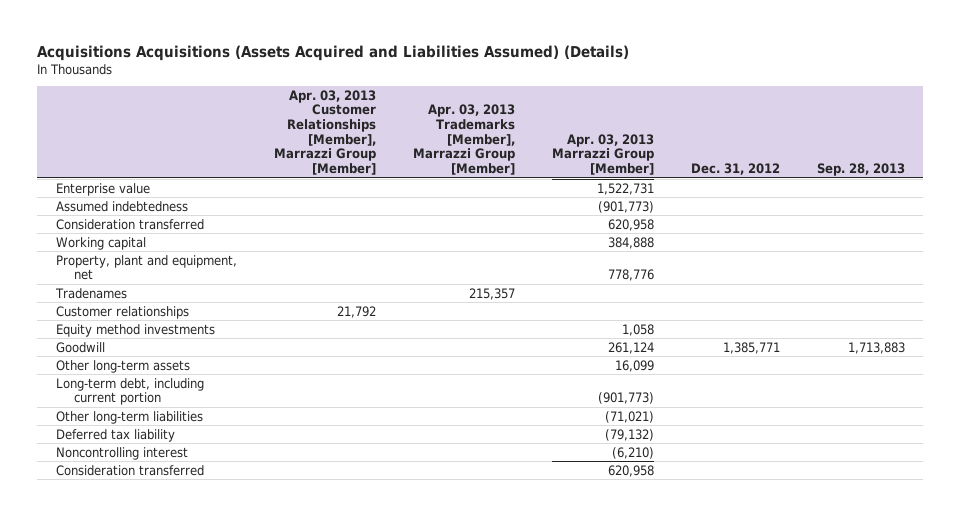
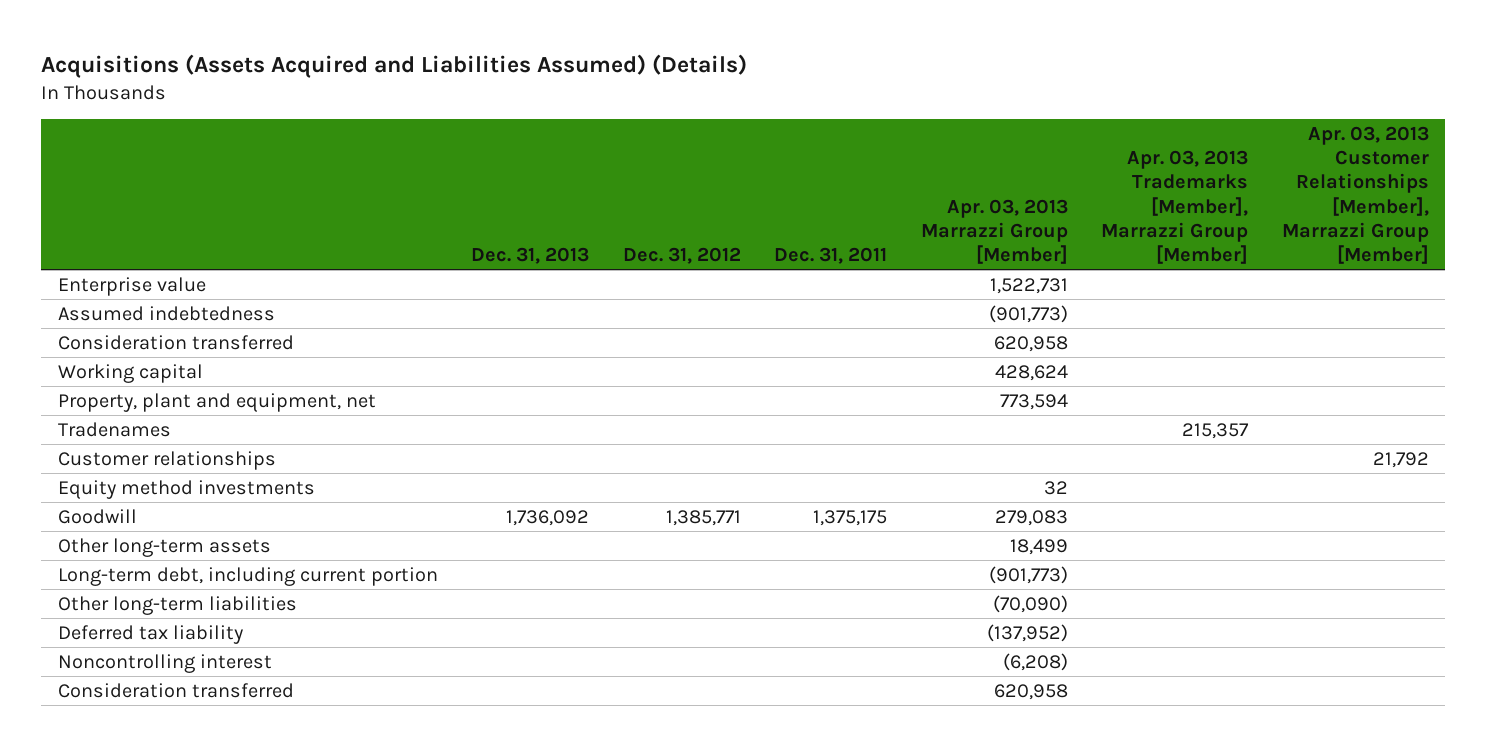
[37,44,630,61] Acquisitions Acquisitions (Assets Acquired and Liabilities Assumed) (Details) -> [41,54,748,79] Acquisitions (Assets Acquired and Liabilities Assumed) (Details)
[816,163,905,177] Sep. 28, 2013 -> none
none -> [471,247,590,265] Dec. 31, 2013
none -> [774,247,888,265] Dec. 31, 2011
[607,236,654,249] 384,888 -> [994,364,1068,381] 428,624
[607,269,654,282] 778,776 -> [999,393,1068,410] 773,594
[621,323,654,336] 1,058 -> [1043,480,1068,495] 32
[607,341,654,354] 261,124 -> [994,509,1068,526] 279,083
[614,359,654,372] 16,099 -> [1009,538,1068,555] 18,499
[604,410,654,423] (71,021) -> [992,594,1068,613] (70,090)
[604,428,654,441] (79,132) -> [986,623,1068,642] (137,952)
[611,446,654,459] (6,210) -> [1002,652,1068,671] (6,208)

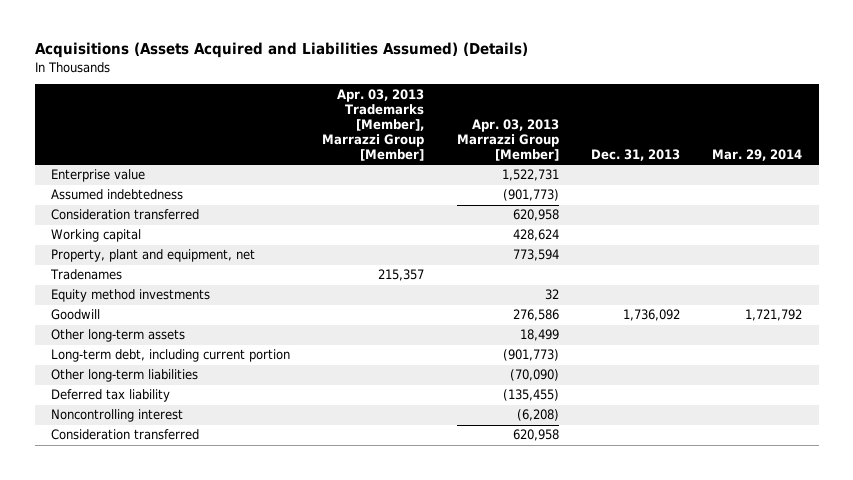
[622,247,741,265] Dec. 31, 2012 -> none
[774,247,888,265] Dec. 31, 2011 -> none
[1281,125,1429,265] Apr. 03, 2013 Customer Relationships [Member], Marrazzi Group [Member] -> none
none -> [712,149,803,162] Mar. 29, 2014
[57,450,276,470] Customer relationships -> none
[994,509,1068,526] 279,083 -> [512,309,559,322] 276,586
[986,623,1068,642] (137,952) -> [502,389,559,402] (135,455)

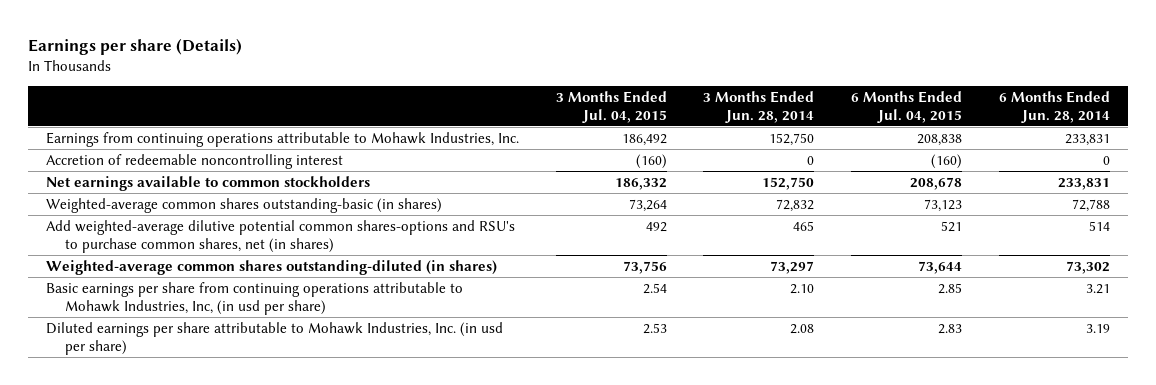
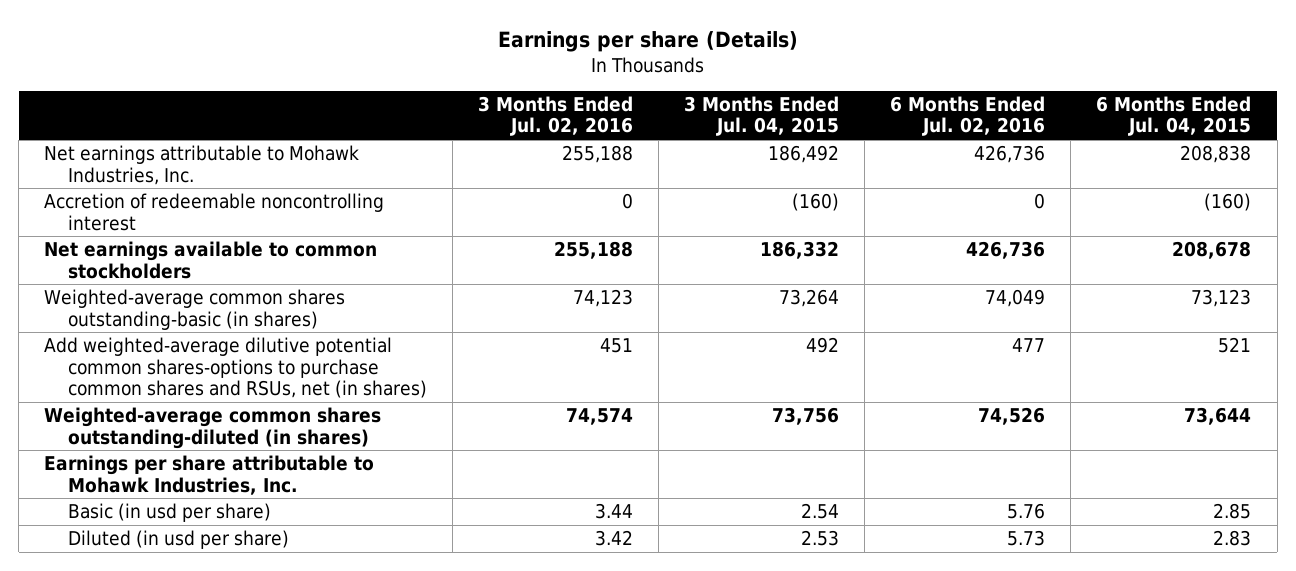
[703,90,815,123] 3 Months Ended Jun. 28, 2014 -> none
[998,90,1110,123] 6 Months Ended Jun. 28, 2014 -> none
none -> [478,95,634,137] 3 Months Ended Jul. 02, 2016
none -> [890,95,1046,137] 6 Months Ended Jul. 02, 2016
[45,131,519,147] Earnings from continuing operations attributable to Mohawk Industries, Inc. -> [44,145,360,185] Net earnings attributable to Mohawk Industries, Inc.
[45,219,515,253] Add weighted-average dilutive potential common shares-options and RSU's to purchase common shares, net (in shares) -> [44,337,427,398] Add weighted-average dilutive potential common shares-options to purchase common shares and RSUs, net (in shares)
none -> [44,455,375,495] Earnings per share attributable to Mohawk Industries, Inc.
[45,281,463,315] Basic earnings per share from continuing operations attributable to Mohawk Industries, Inc, (in usd per share) -> [67,503,271,523] Basic (in usd per share)
[45,321,503,355] Diluted earnings per share attributable to Mohawk Industries, Inc. (in usd per share) -> [67,530,289,550] Diluted (in usd per share)

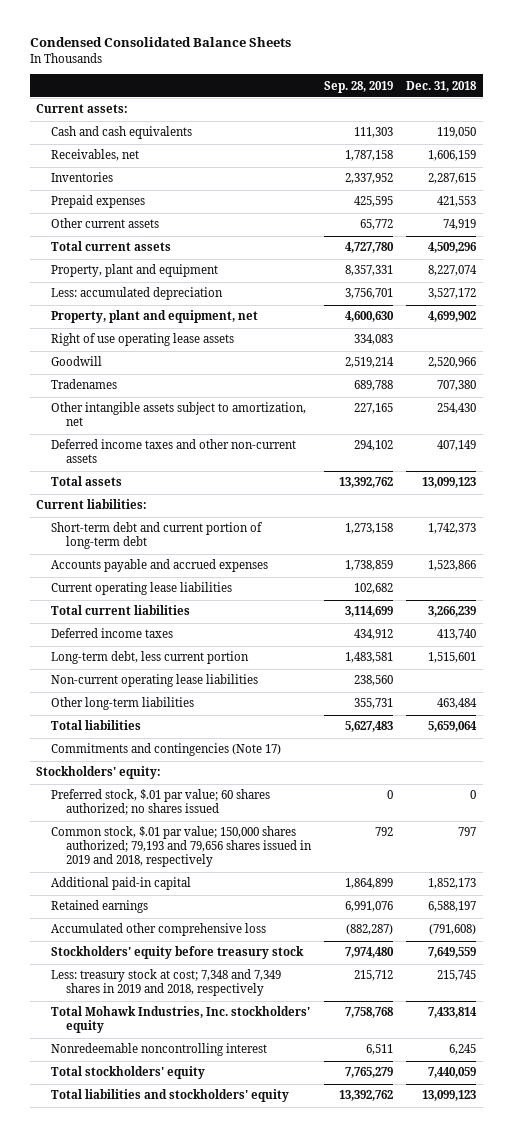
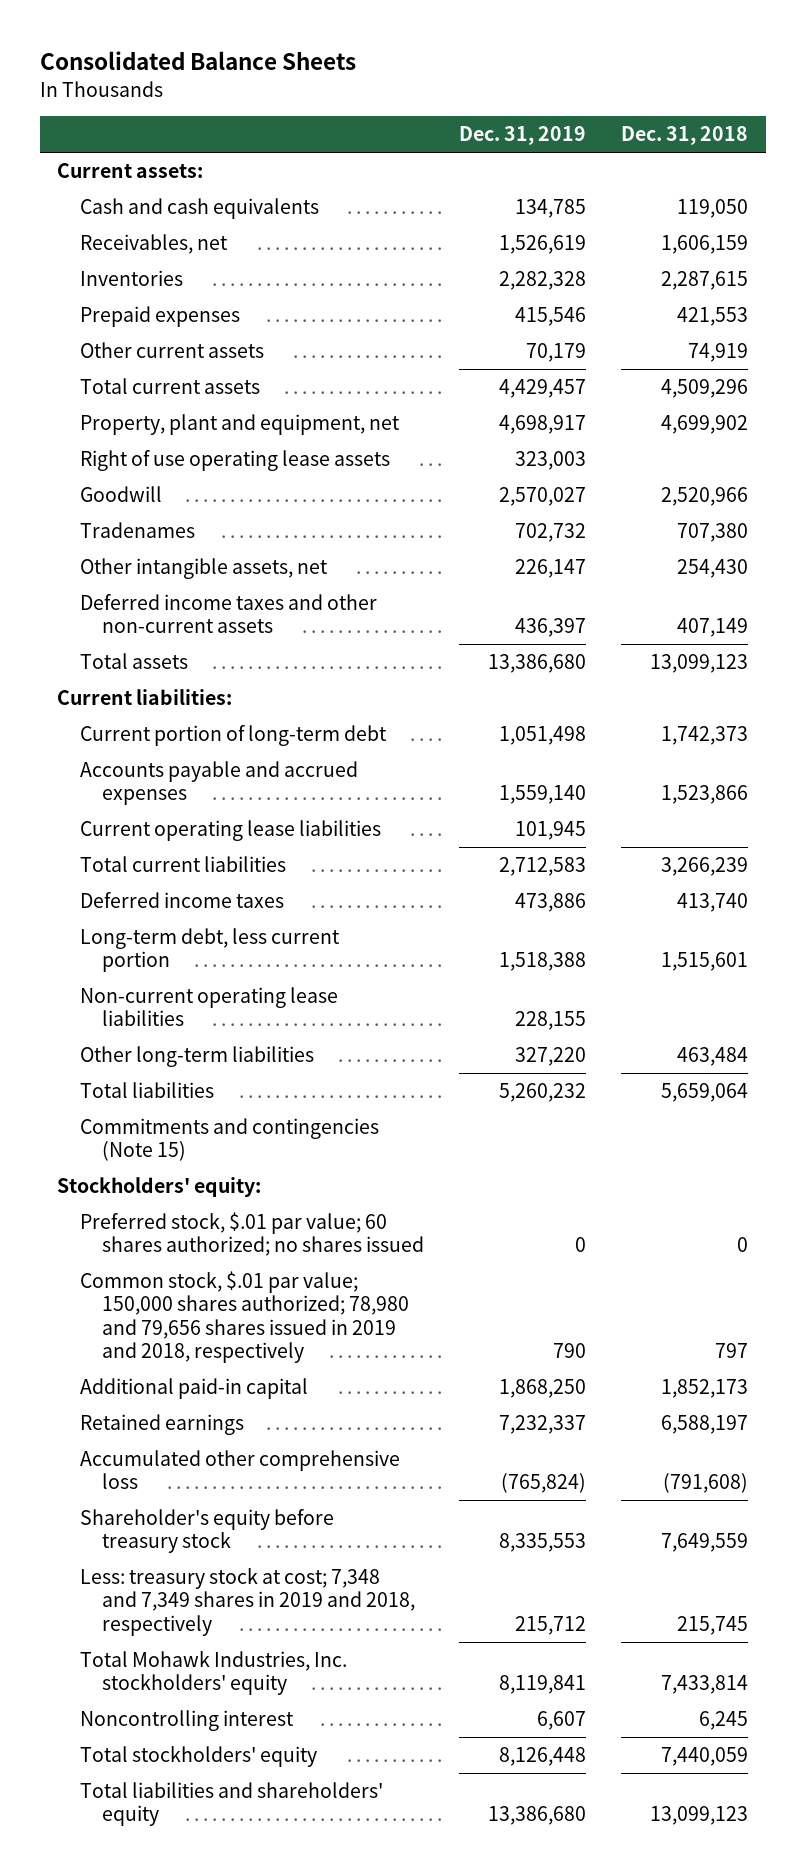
[29,37,291,48] Condensed Consolidated Balance Sheets -> [39,51,356,71] Consolidated Balance Sheets
[324,80,394,93] Sep. 28, 2019 -> none
none -> [459,126,587,146] Dec. 31, 2019
[51,264,219,278] Property, plant and equipment -> none
[51,287,224,301] Less: accumulated depreciation -> none
[51,402,307,427] Other intangible assets subject to amortization, net -> [79,558,328,580] Other intangible assets, net
[51,522,264,550] Short-term debt and current portion of long-term debt -> [79,725,387,747] Current portion of long-term debt
[51,743,282,757] Commitments and contingencies (Note 17) -> [79,1118,379,1162] Commitments and contingencies (Note 15)
[51,826,312,868] Common stock, $.01 par value; 150,000 shares authorized; 79,193 and 79,656 shares issued in 2019 and 2018, respectively -> [79,1271,410,1364] Common stock, $.01 par value; 150,000 shares authorized; 78,980 and 79,656 shares issued in 2019 and 2018, respectively
[51,946,305,960] Stockholders' equity before treasury stock -> [79,1509,334,1554] Shareholder's equity before treasury stock
[51,1043,268,1057] Nonredeemable noncontrolling interest -> [79,1710,294,1732] Noncontrolling interest
[51,1089,290,1103] Total liabilities and stockholders' equity -> [79,1782,383,1827] Total liabilities and shareholders' equity

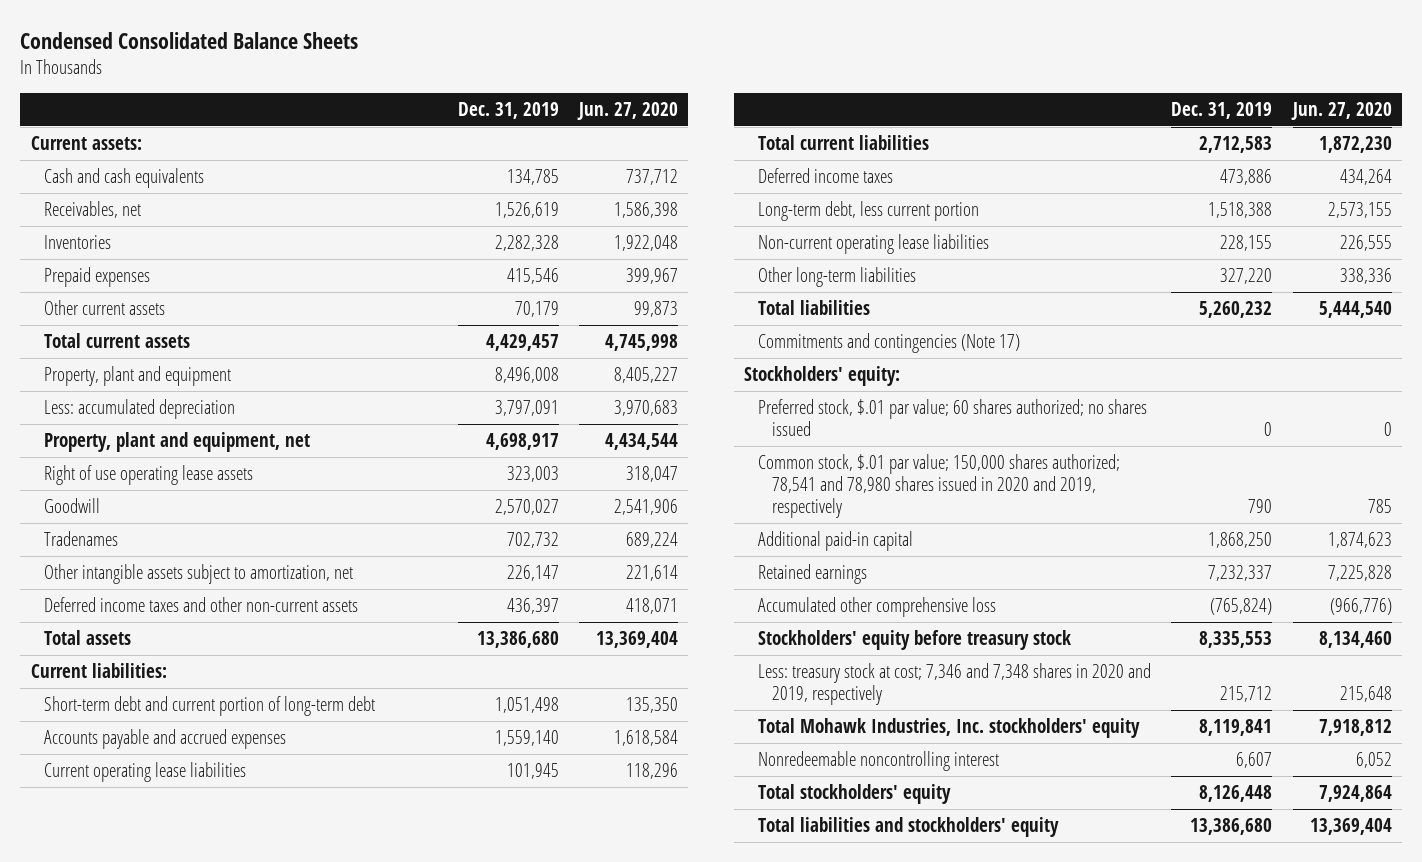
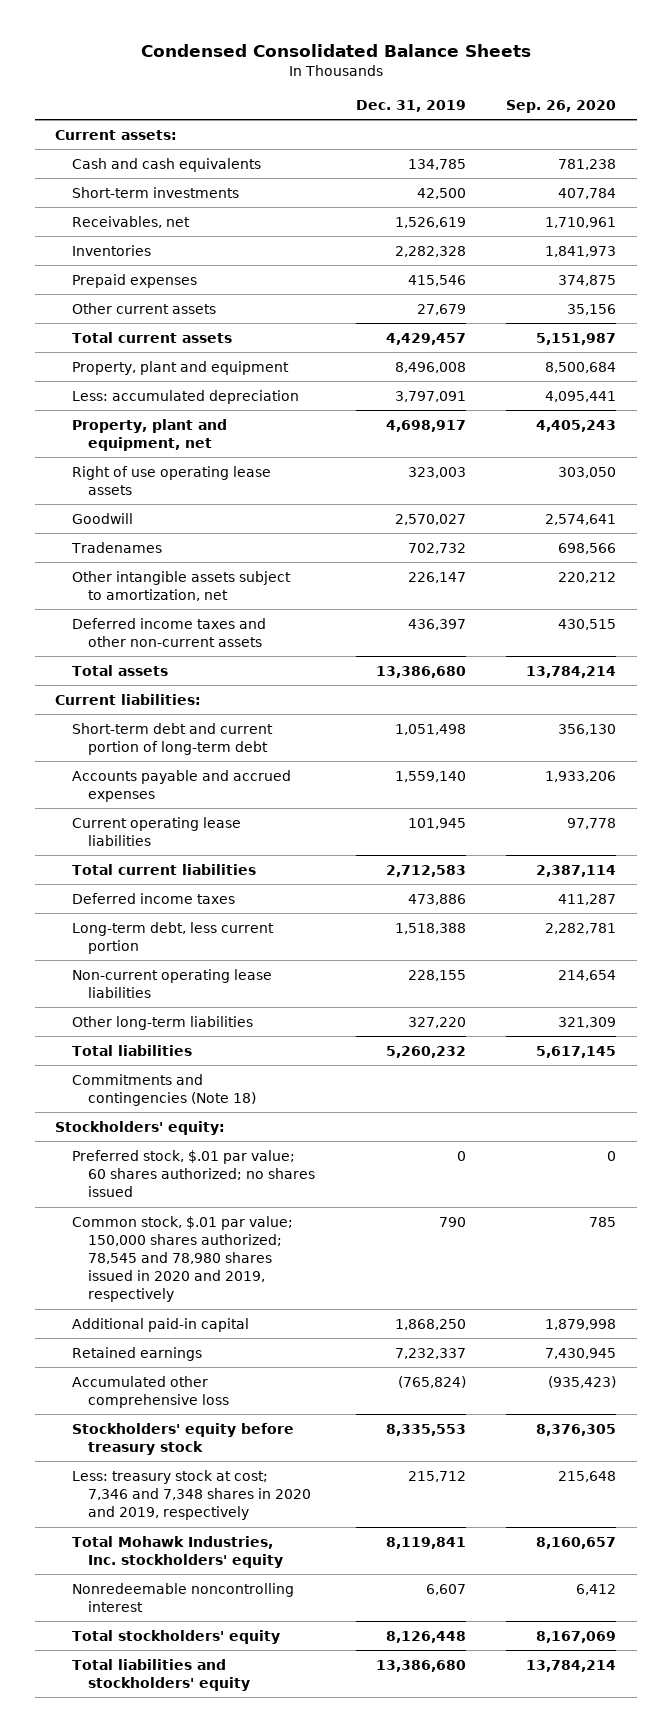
[576,101,678,120] Jun. 27, 2020 -> none
none -> [506,99,617,113] Sep. 26, 2020
none -> [71,186,239,198] Short-term investments
[514,300,559,317] 70,179 -> [416,303,466,315] 27,679
[758,332,1021,353] Commitments and contingencies (Note 17) -> [71,1073,257,1106] Commitments and contingencies (Note 18)
[758,453,1121,518] Common stock, $.01 par value; 150,000 shares authorized; 78,541 and 78,980 shares issued in 2020 and 2019, respectively -> [71,1215,293,1303] Common stock, $.01 par value; 150,000 shares authorized; 78,545 and 78,980 shares issued in 2020 and 2019, respectively

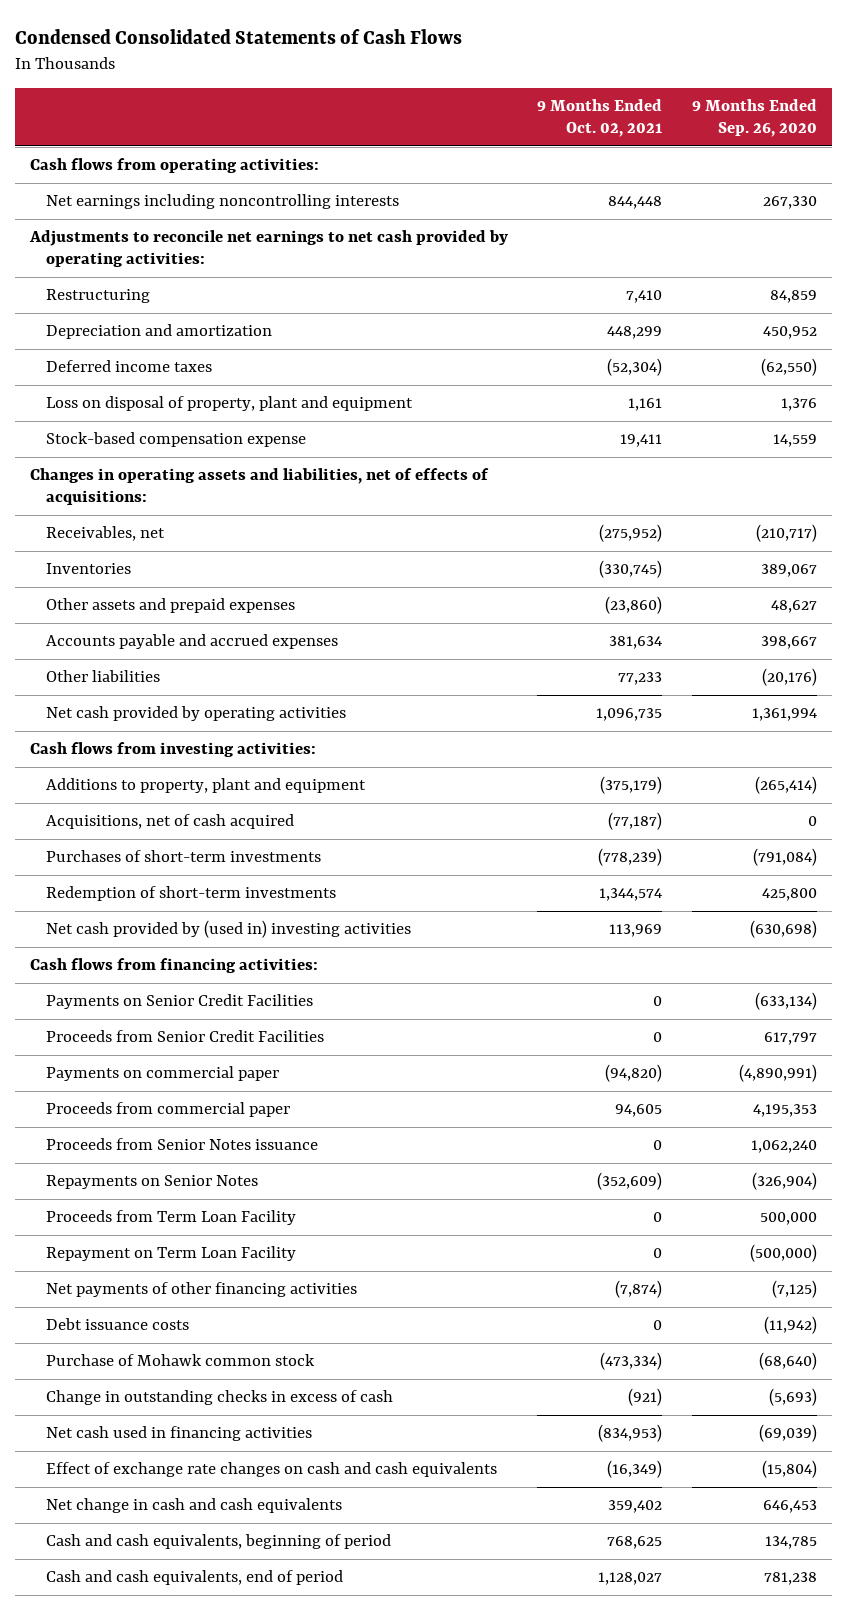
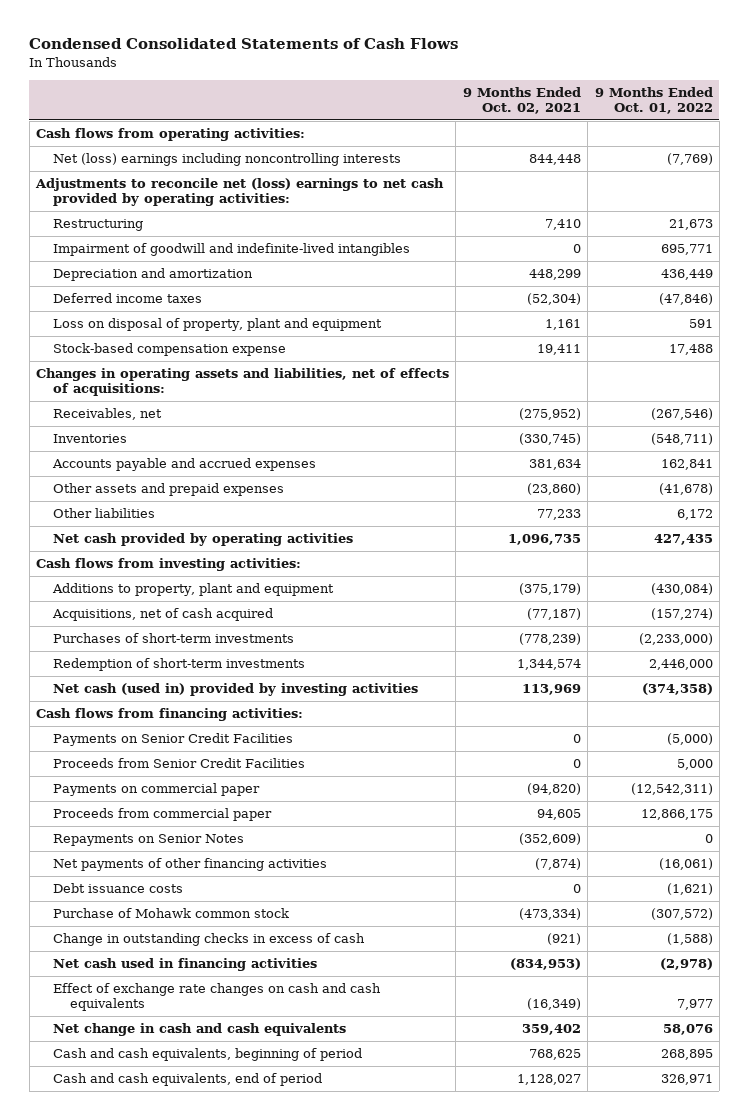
[692,99,818,137] 9 Months Ended Sep. 26, 2020 -> none
none -> [594,87,713,115] 9 Months Ended Oct. 01, 2022
[46,194,400,210] Net earnings including noncontrolling interests -> [52,153,401,167] Net (loss) earnings including noncontrolling interests
[28,230,508,268] Adjustments to reconcile net earnings to net cash provided by operating activities: -> [35,178,445,207] Adjustments to reconcile net (loss) earnings to net cash provided by operating activities:
none -> [52,243,410,257] Impairment of goodwill and indefinite-lived intangibles
[46,598,296,614] Other assets and prepaid expenses -> [52,483,284,497] Other assets and prepaid expenses
[46,920,412,939] Net cash provided by (used in) investing activities -> [52,683,418,697] Net cash (used in) provided by investing activities
[46,1138,319,1151] Proceeds from Senior Notes issuance -> none
[46,1210,297,1226] Proceeds from Term Loan Facility -> none
[46,1246,297,1262] Repayment on Term Loan Facility -> none

